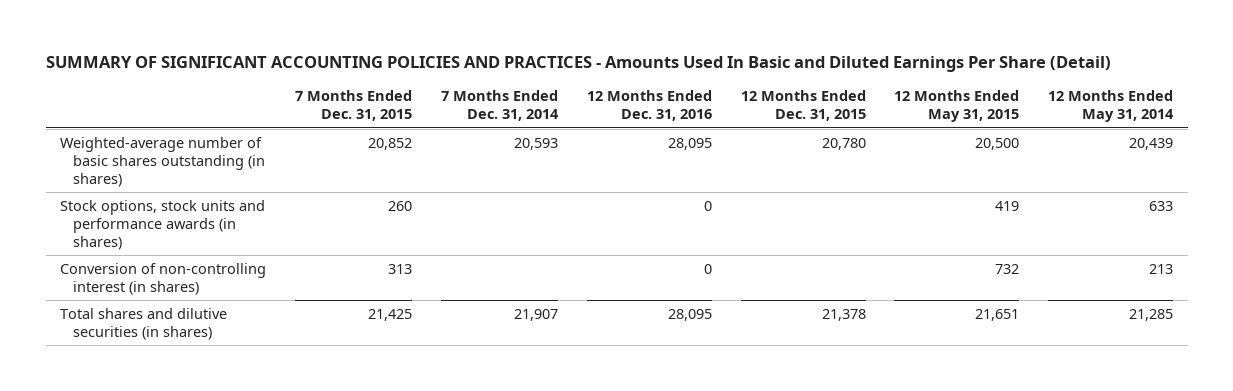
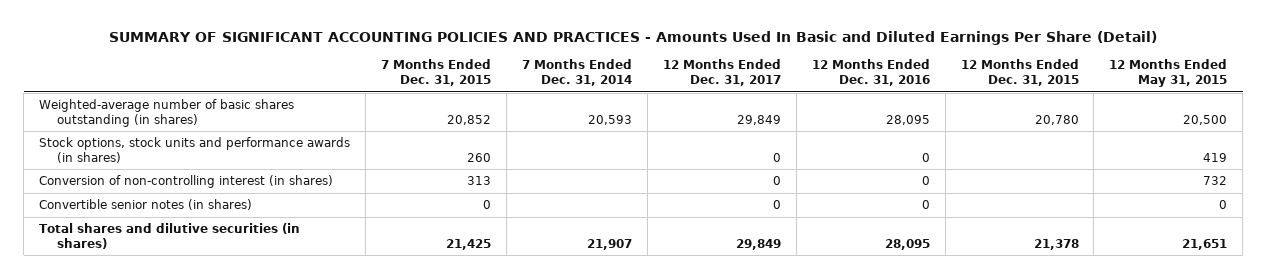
[1048,90,1175,123] 12 Months Ended May 31, 2014 -> none
none -> [662,59,781,86] 12 Months Ended Dec. 31, 2017
none -> [39,198,253,210] Convertible senior notes (in shares)

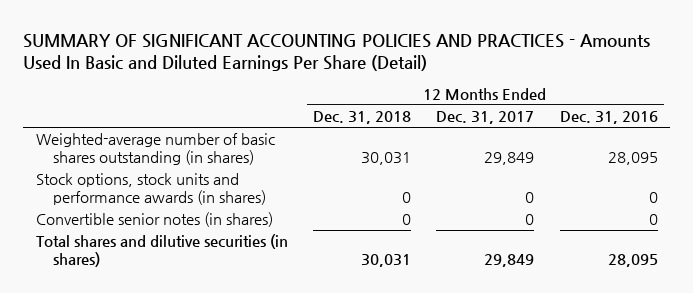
[381,59,492,86] 7 Months Ended Dec. 31, 2015 -> none
[522,59,633,86] 7 Months Ended Dec. 31, 2014 -> none
[960,59,1079,86] 12 Months Ended Dec. 31, 2015 -> none
[1109,59,1228,87] 12 Months Ended May 31, 2015 -> none
none -> [312,111,411,125] Dec. 31, 2018
[39,174,334,188] Conversion of non-controlling interest (in shares) -> none

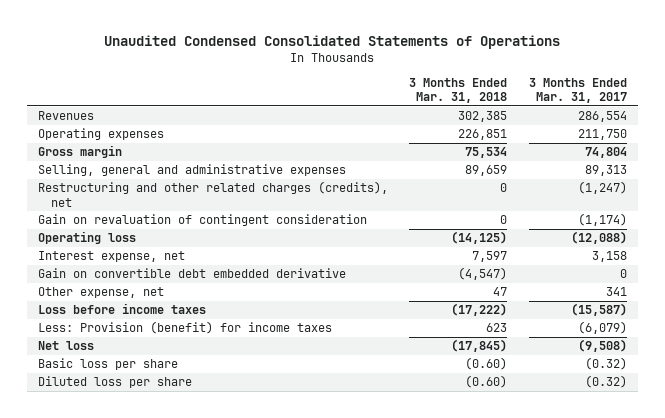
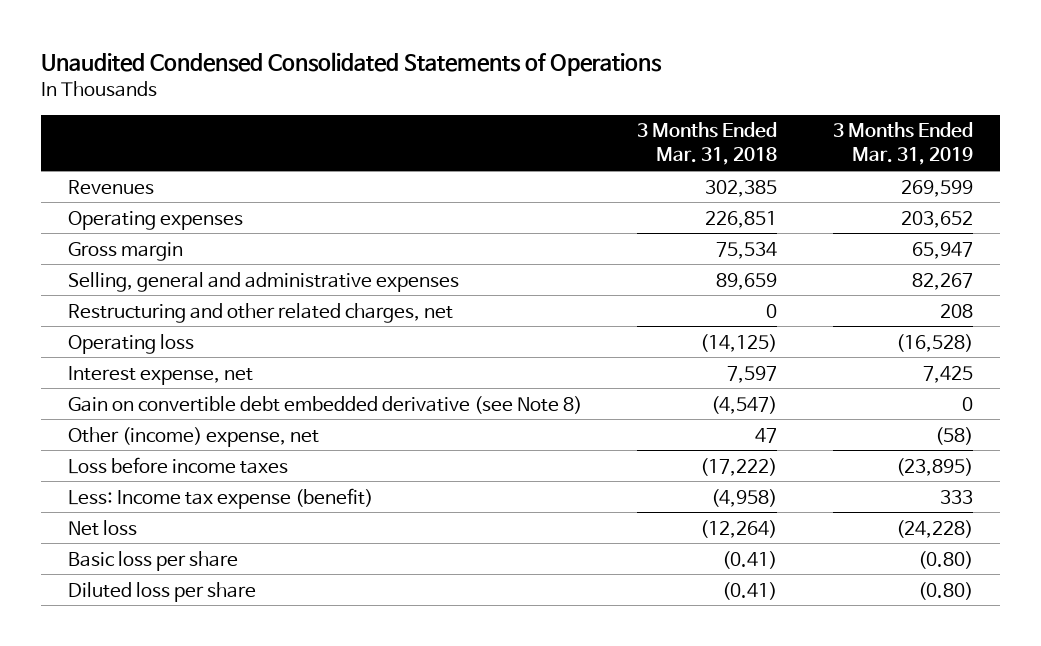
[528,77,627,104] 3 Months Ended Mar. 31, 2017 -> none
none -> [832,122,973,166] 3 Months Ended Mar. 31, 2019
[37,214,367,227] Gain on revaluation of contingent consideration -> none
[37,181,388,207] Restructuring and other related charges (credits), net -> [68,302,454,323] Restructuring and other related charges, net
[37,268,346,279] Gain on convertible debt embedded derivative -> [68,395,583,414] Gain on convertible debt embedded derivative (see Note 8)
[37,287,164,299] Other expense, net -> [68,426,320,447] Other (income) expense, net
[37,321,332,335] Less: Provision (benefit) for income taxes -> [68,487,374,509] Less: Income tax expense (benefit)
[486,323,508,333] 623 -> [711,488,778,507] (4,958)
[451,339,508,353] (17,845) -> [700,519,778,538] (12,264)
[465,357,508,371] (0.60) -> [722,550,778,569] (0.41)
[465,375,508,389] (0.60) -> [722,581,778,600] (0.41)

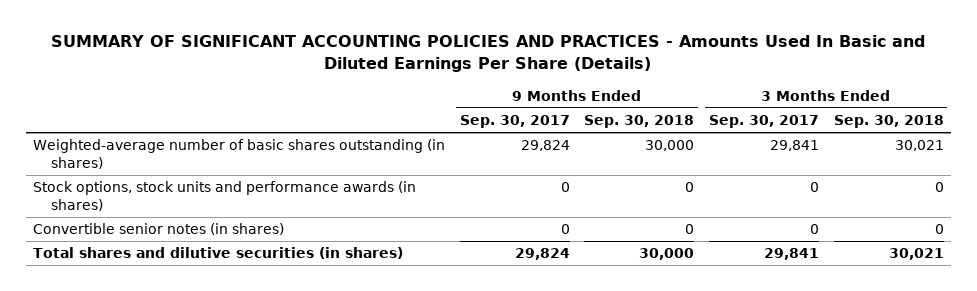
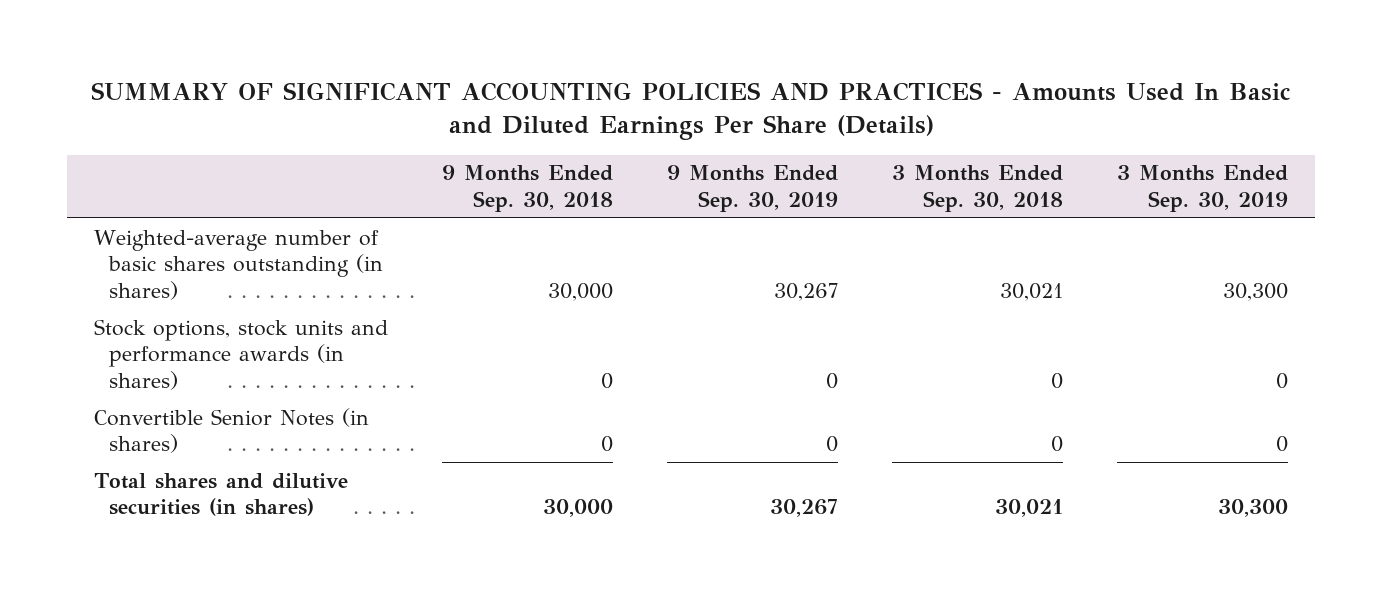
[459,115,570,129] Sep. 30, 2017 -> none
[709,115,820,129] Sep. 30, 2017 -> none
none -> [666,165,838,213] 9 Months Ended Sep. 30, 2019
none -> [1116,165,1288,213] 3 Months Ended Sep. 30, 2019
[32,223,284,236] Convertible senior notes (in shares) -> [93,407,369,454] Convertible Senior Notes (in shares)

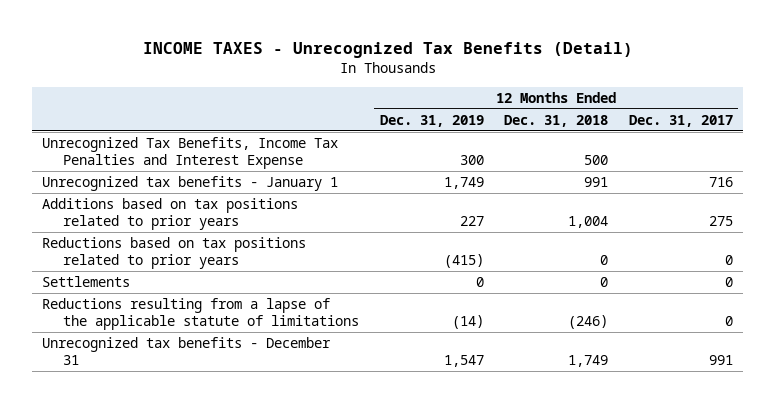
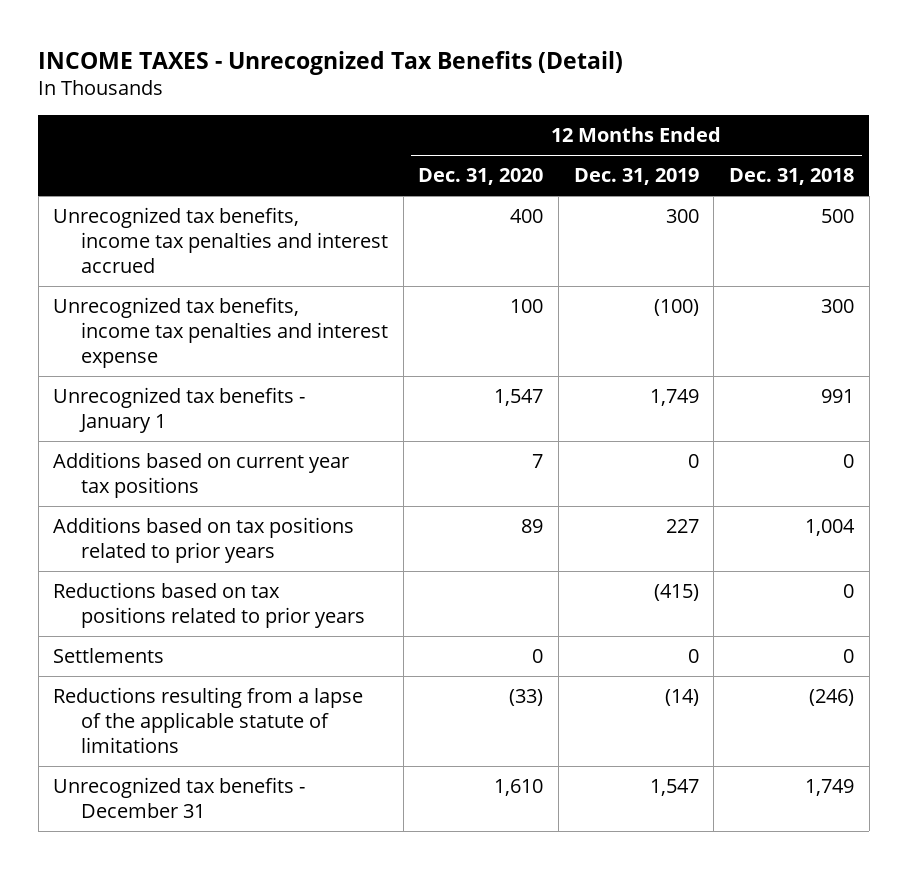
[628,114,733,127] Dec. 31, 2017 -> none
none -> [418,168,544,186] Dec. 31, 2020
none -> [53,207,388,274] Unrecognized tax benefits, income tax penalties and interest accrued
[42,137,339,169] Unrecognized Tax Benefits, Income Tax Penalties and Interest Expense -> [53,297,388,369] Unrecognized tax benefits, income tax penalties and interest expense
[459,154,484,165] 300 -> [653,299,699,317] (100)
[584,154,609,165] 500 -> [821,299,855,314] 300
none -> [53,452,350,499] Additions based on current year tax positions

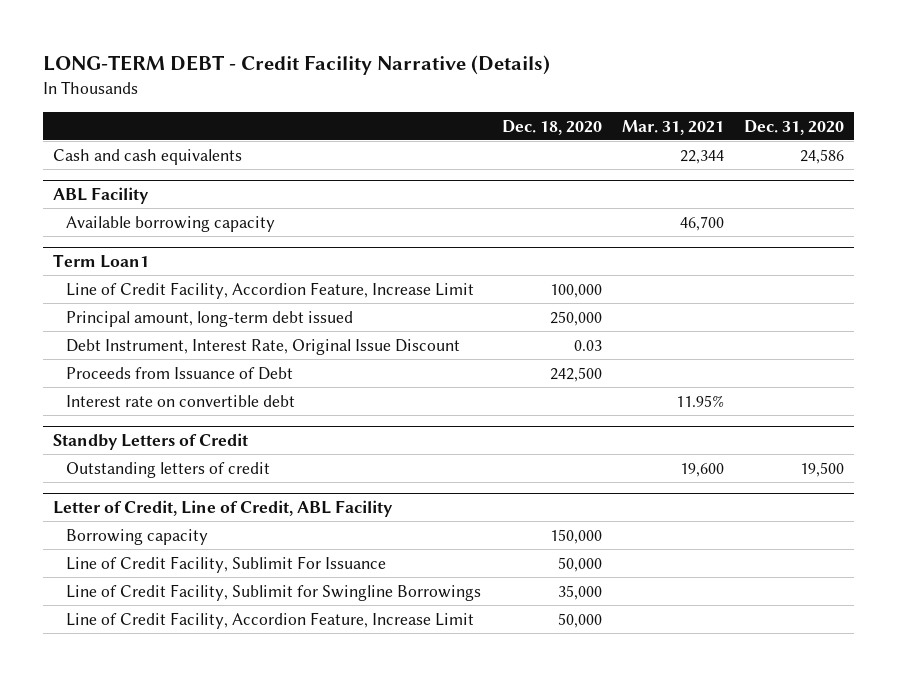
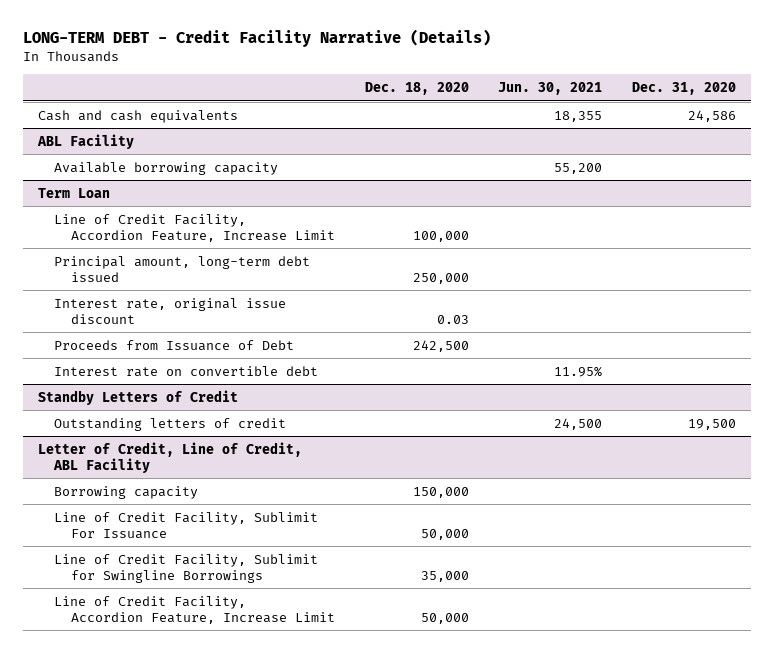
[621,119,724,135] Mar. 31, 2021 -> none
none -> [498,82,603,96] Jun. 30, 2021
[52,253,149,268] Term Loan1 -> [37,187,110,198] Term Loan
[66,338,461,355] Debt Instrument, Interest Rate, Original Issue Discount -> [54,297,287,324] Interest rate, original issue discount

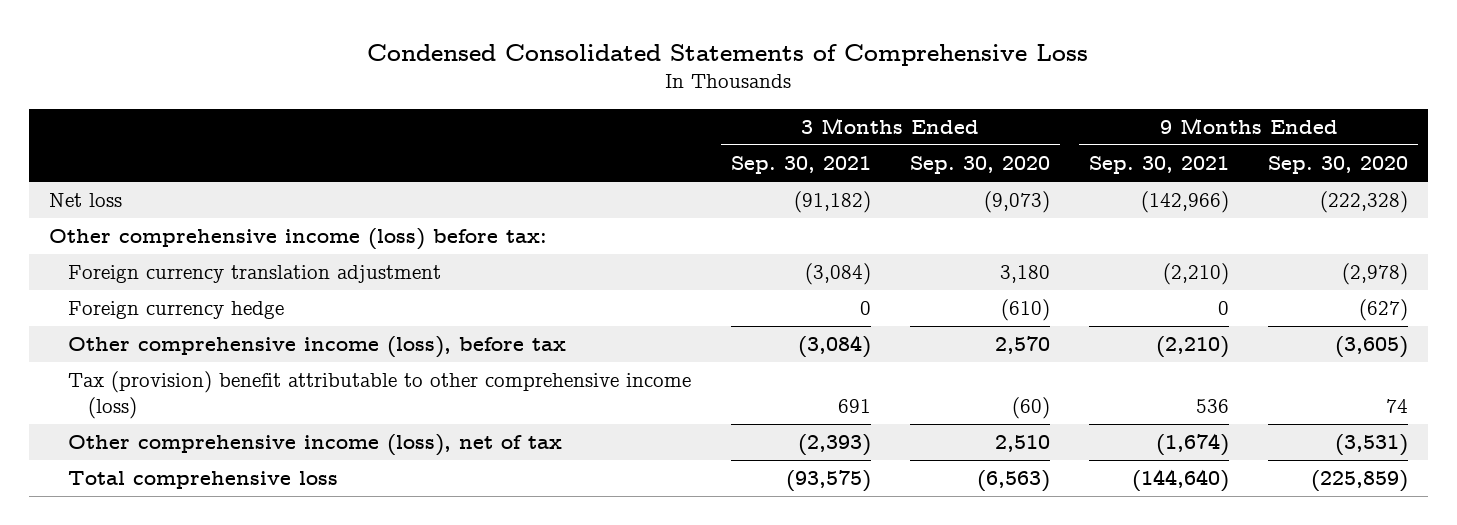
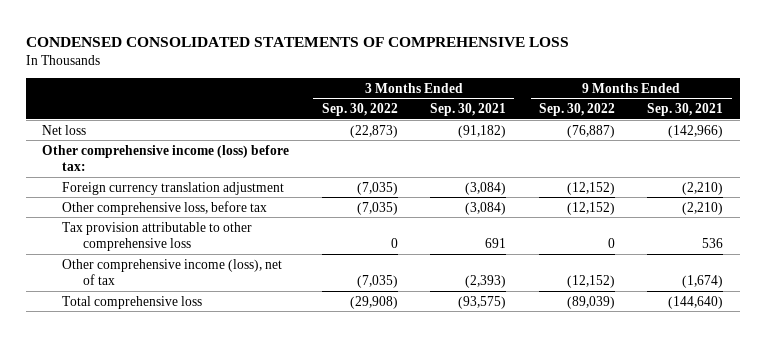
[367,43,1089,66] Condensed Consolidated Statements of Comprehensive Loss -> [25,36,569,47] CONDENSED CONSOLIDATED STATEMENTS OF COMPREHENSIVE LOSS
[909,156,1050,175] Sep. 30, 2020 -> none
[1268,156,1409,175] Sep. 30, 2020 -> none
none -> [321,103,398,117] Sep. 30, 2022
none -> [538,103,615,117] Sep. 30, 2022
[68,301,285,320] Foreign currency hedge -> none
[68,336,567,359] Other comprehensive income (loss), before tax -> [62,200,268,215] Other comprehensive loss, before tax
[68,371,692,419] Tax (provision) benefit attributable to other comprehensive income (loss) -> [62,221,253,251] Tax provision attributable to other comprehensive loss

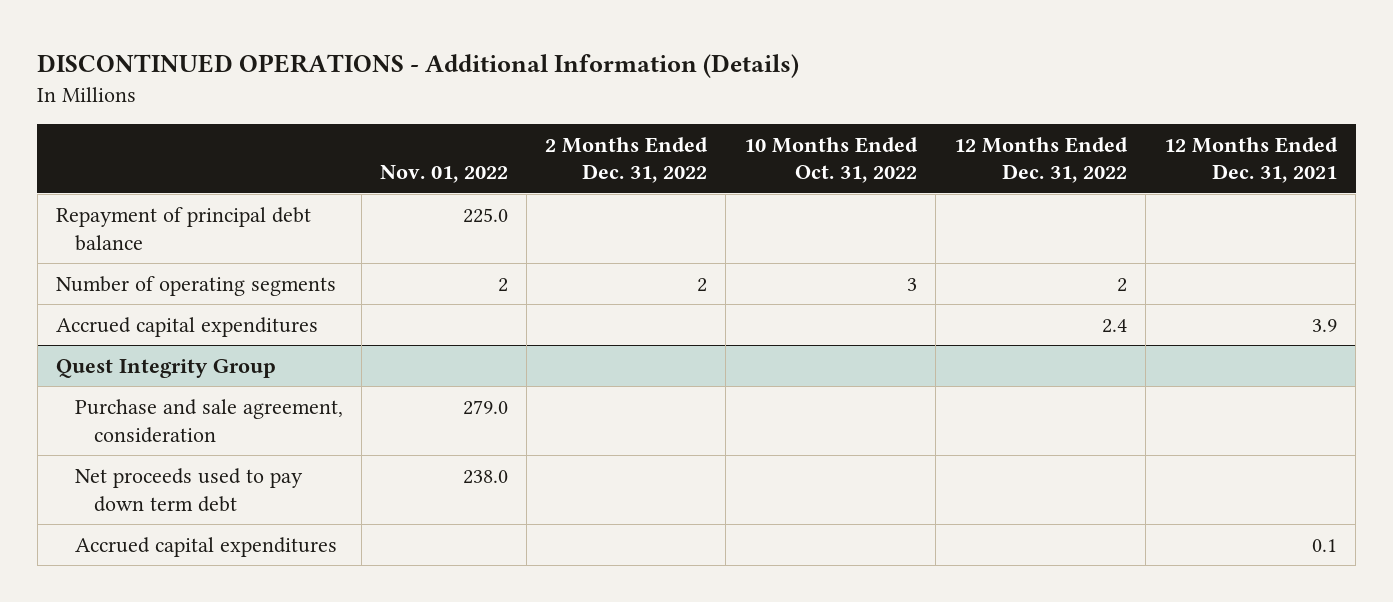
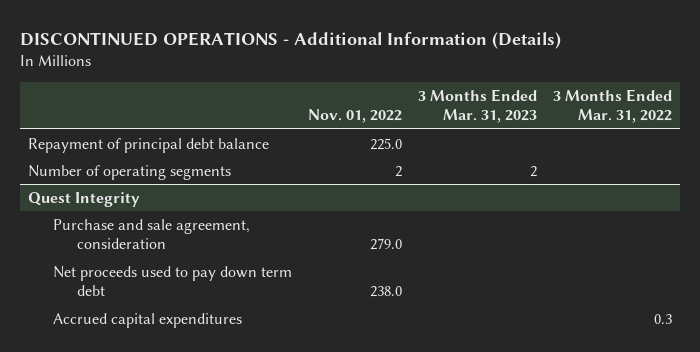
[545,136,709,184] 2 Months Ended Dec. 31, 2022 -> none
[744,136,919,184] 10 Months Ended Oct. 31, 2022 -> none
[954,136,1129,184] 12 Months Ended Dec. 31, 2022 -> none
[1164,136,1339,184] 12 Months Ended Dec. 31, 2021 -> none
none -> [417,88,537,124] 3 Months Ended Mar. 31, 2023
none -> [552,88,672,124] 3 Months Ended Mar. 31, 2022
[55,316,318,337] Accrued capital expenditures -> none
[55,358,276,378] Quest Integrity Group -> [28,191,141,207] Quest Integrity

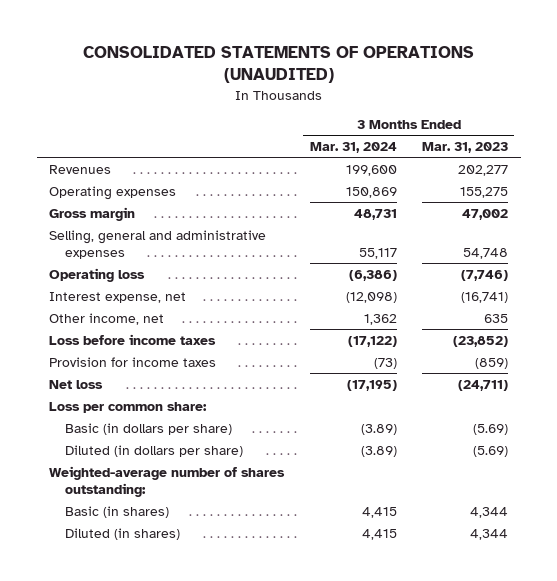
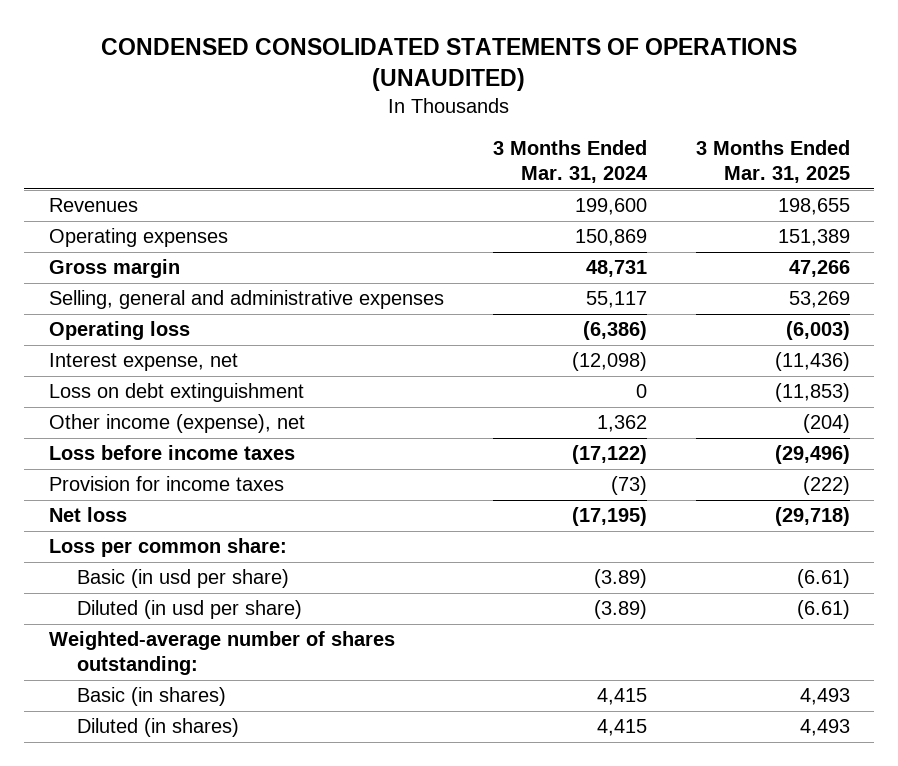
[82,46,474,84] CONSOLIDATED STATEMENTS OF OPERATIONS (UNAUDITED) -> [101,37,798,91] CONDENSED CONSOLIDATED STATEMENTS OF OPERATIONS (UNAUDITED)
[421,142,508,154] Mar. 31, 2023 -> none
none -> [695,139,850,183] 3 Months Ended Mar. 31, 2025
none -> [48,383,304,403] Loss on debt extinguishment
[49,312,165,325] Other income, net -> [48,414,305,434] Other income (expense), net
[64,422,232,435] Basic (in dollars per share) -> [76,569,289,589] Basic (in usd per share)
[64,444,243,457] Diluted (in dollars per share) -> [76,600,302,620] Diluted (in usd per share)

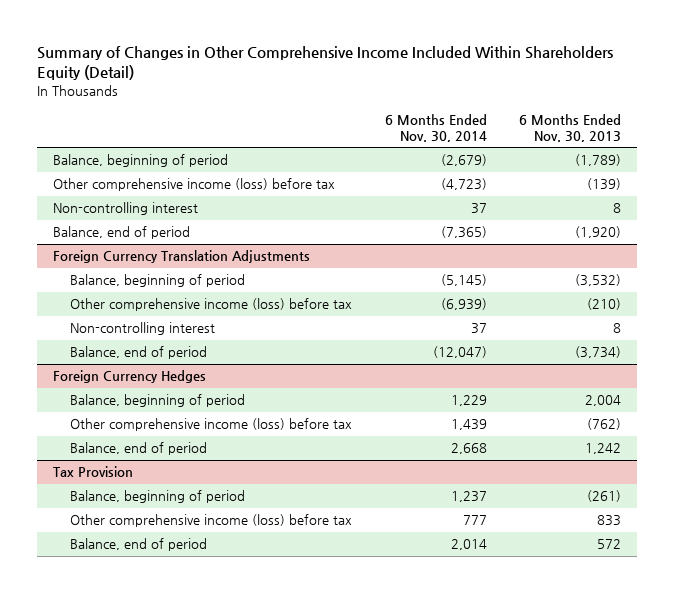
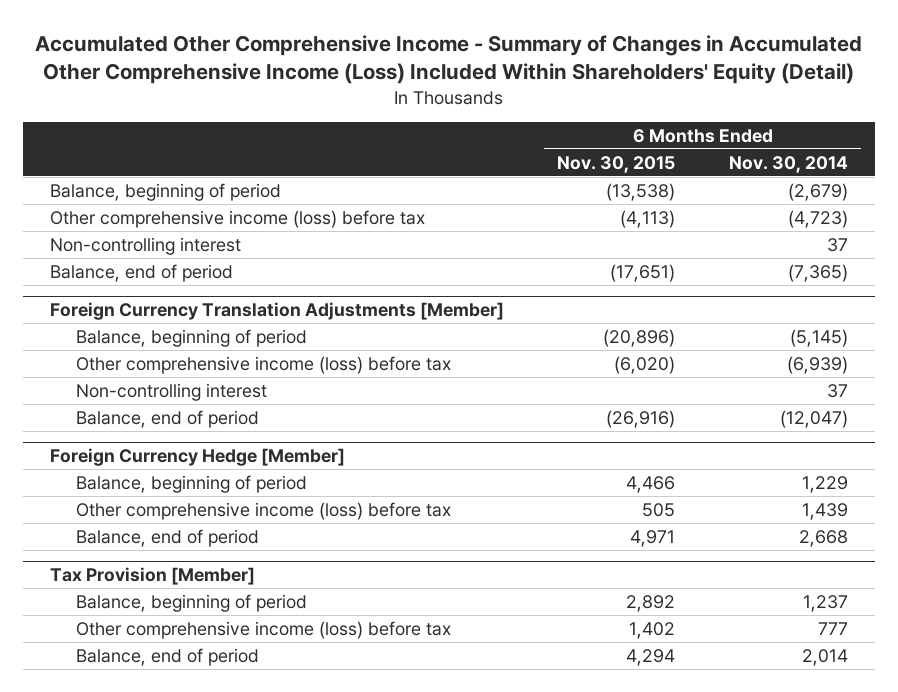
[36,46,613,81] Summary of Changes in Other Comprehensive Income Included Within Shareholders Equity (Detail) -> [34,35,862,85] Accumulated Other Comprehensive Income - Summary of Changes in Accumulated Other Comprehensive Income (Loss) Included Within Shareholders' Equity (Detail)
[518,114,621,142] 6 Months Ended Nov. 30, 2013 -> none
none -> [557,155,676,173] Nov. 30, 2015
[53,250,311,264] Foreign Currency Translation Adjustments -> [50,301,505,320] Foreign Currency Translation Adjustments [Member]
[53,370,207,384] Foreign Currency Hedges -> none
none -> [50,447,346,466] Foreign Currency Hedge [Member]
[53,466,134,478] Tax Provision -> [50,566,256,585] Tax Provision [Member]

